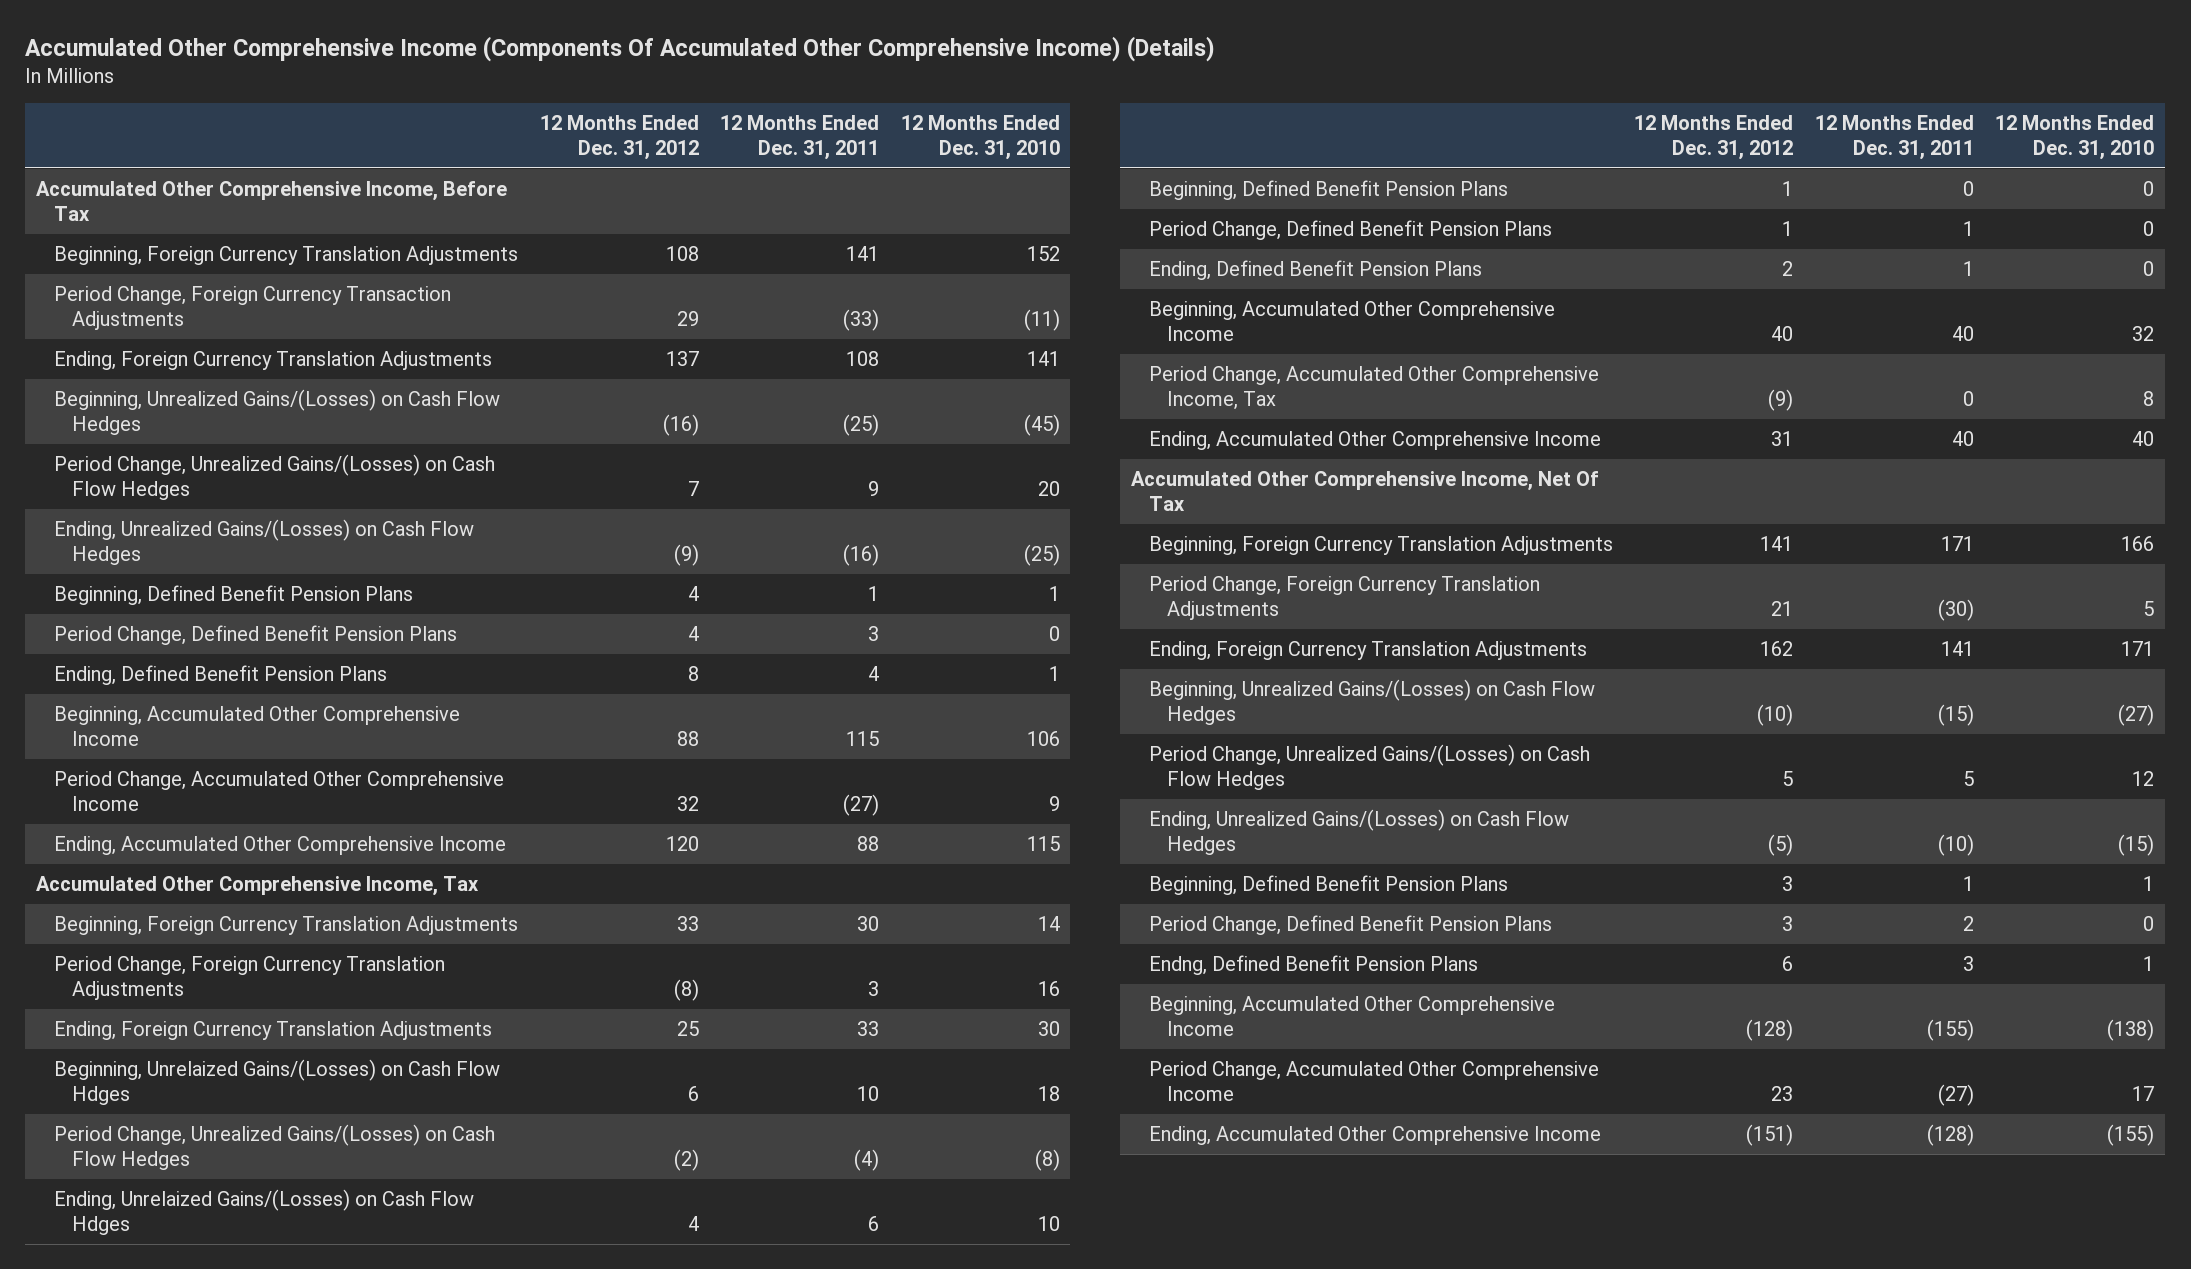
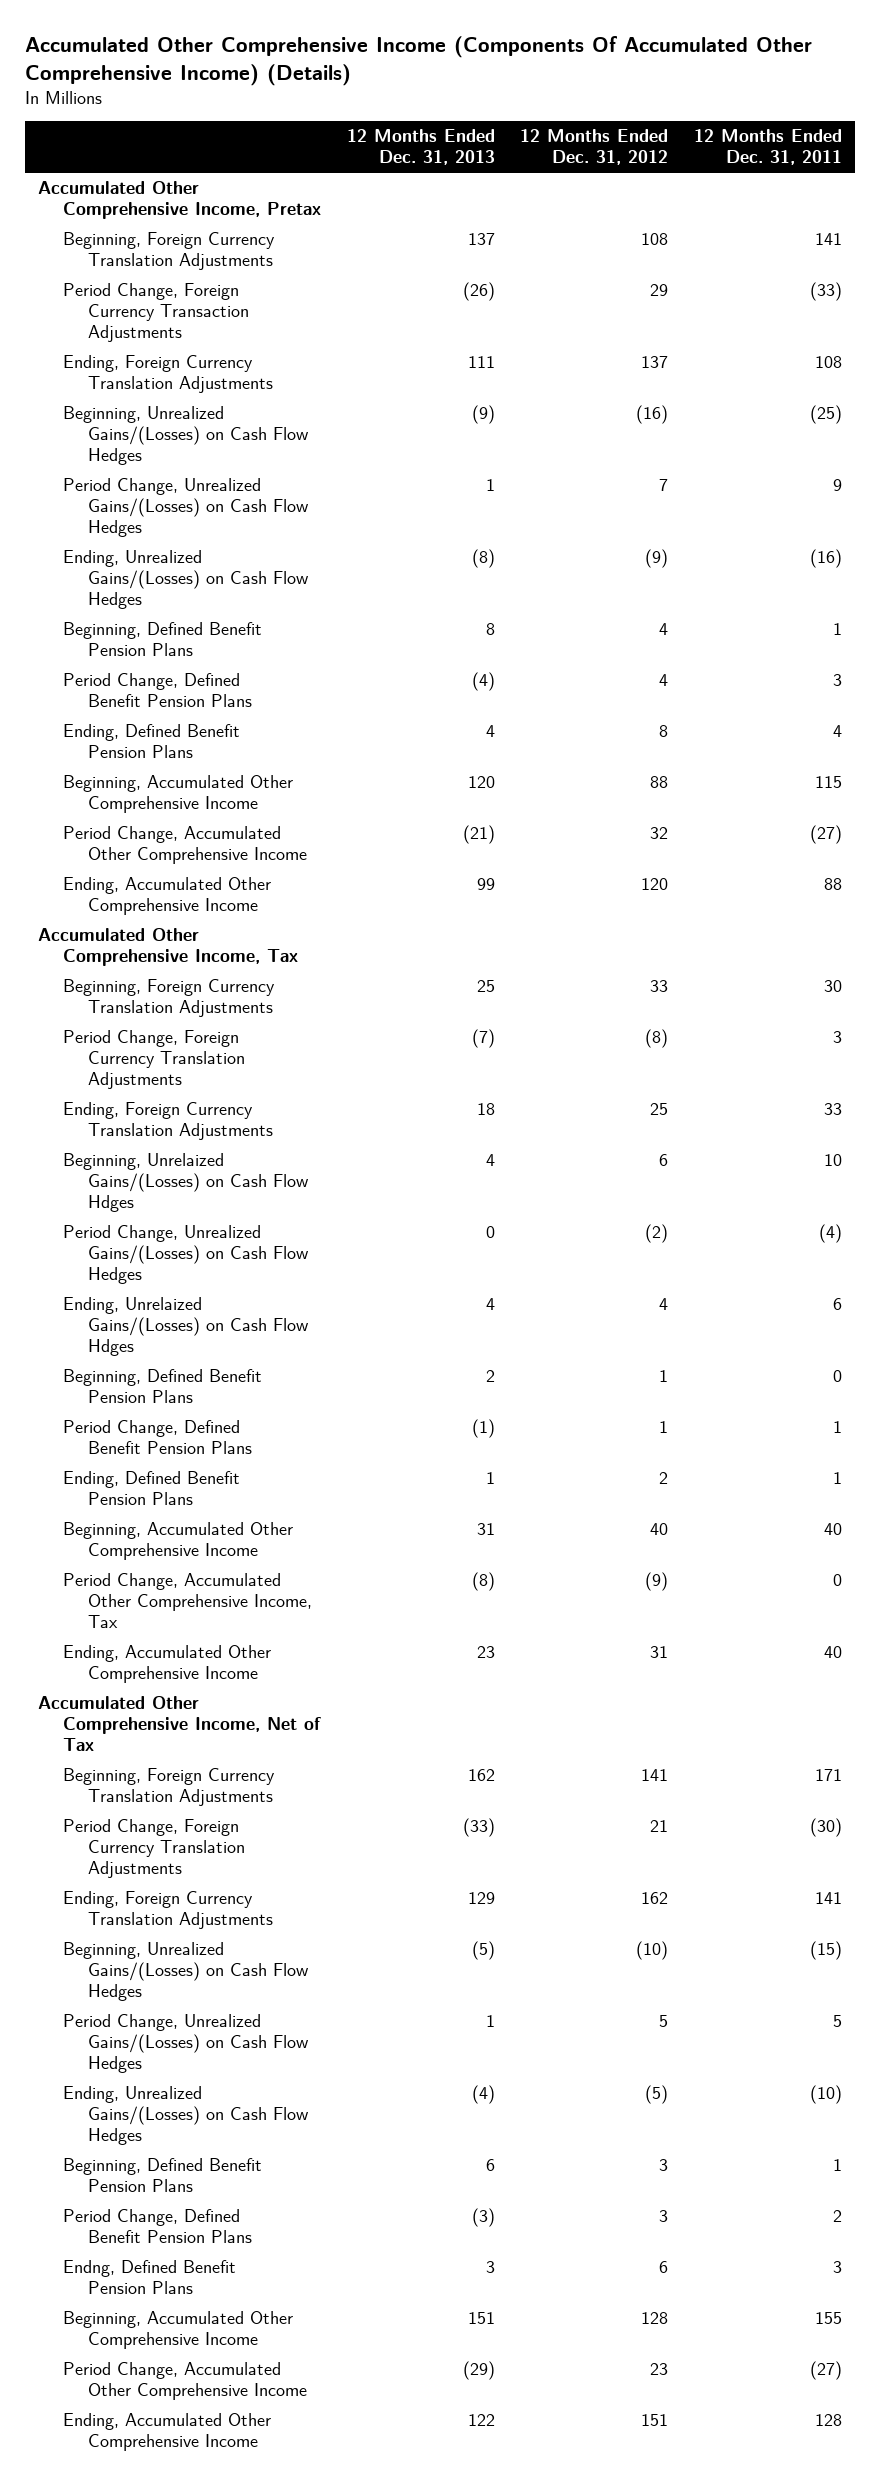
[900,115,1060,160] 12 Months Ended Dec. 31, 2010 -> none
none -> [346,129,495,166] 12 Months Ended Dec. 31, 2013
[36,181,508,222] Accumulated Other Comprehensive Income, Before Tax -> [37,181,322,220] Accumulated Other Comprehensive Income, Pretax
[1130,471,1599,512] Accumulated Other Comprehensive Income, Net Of Tax -> [37,1696,322,1752] Accumulated Other Comprehensive Income, Net of Tax
[1746,1019,1794,1042] (128) -> [641,2312,669,2325] 128
[1926,1019,1974,1042] (155) -> [814,2312,842,2325] 155
[1746,1124,1794,1147] (151) -> [641,2414,669,2427] 151
[1926,1124,1974,1147] (128) -> [814,2414,842,2427] 128

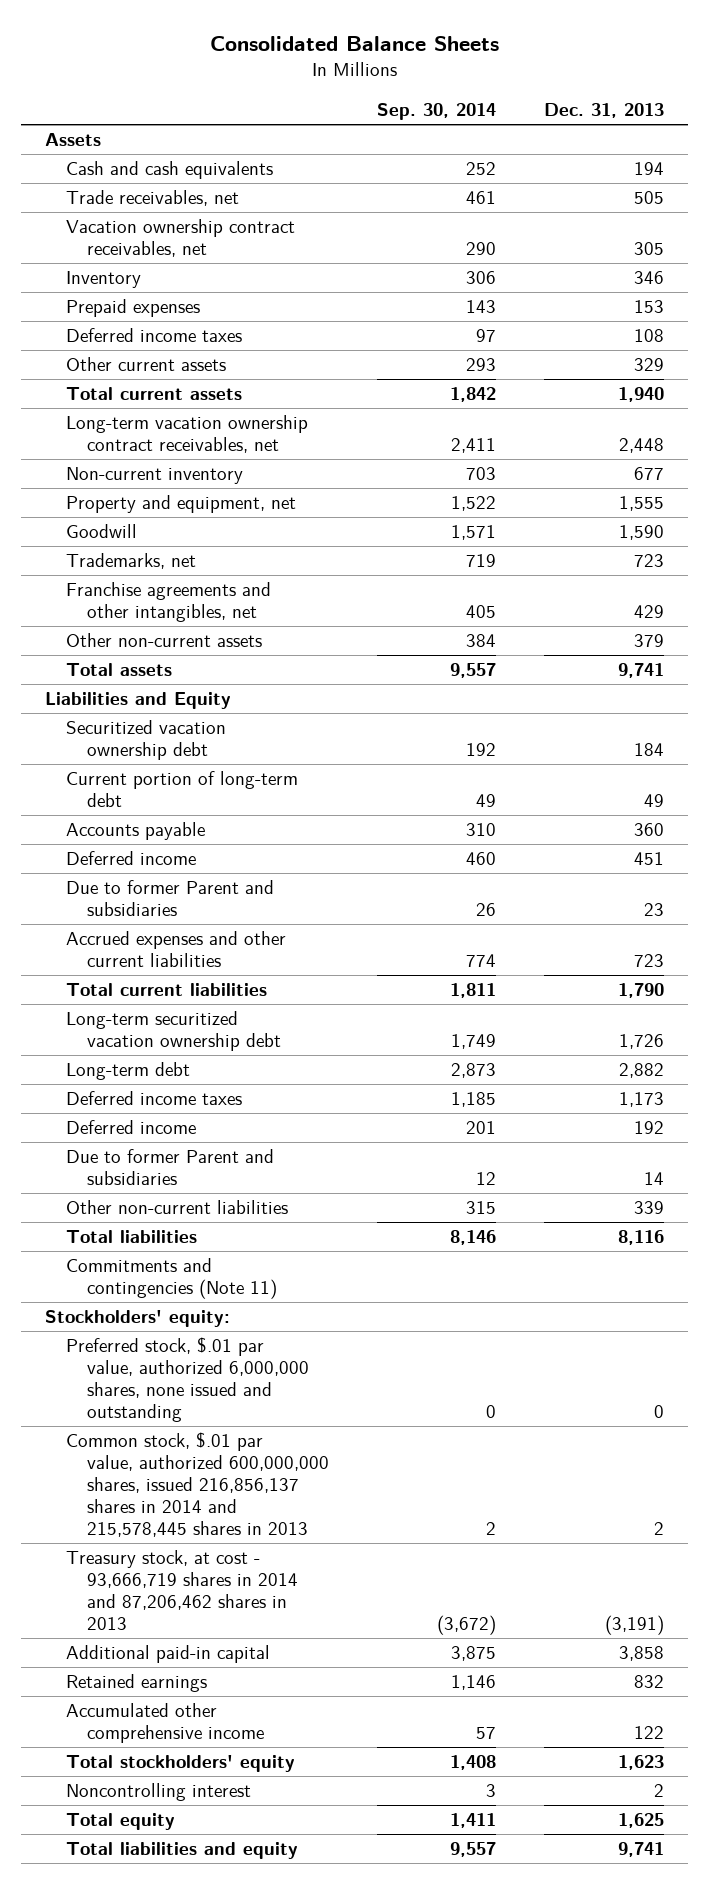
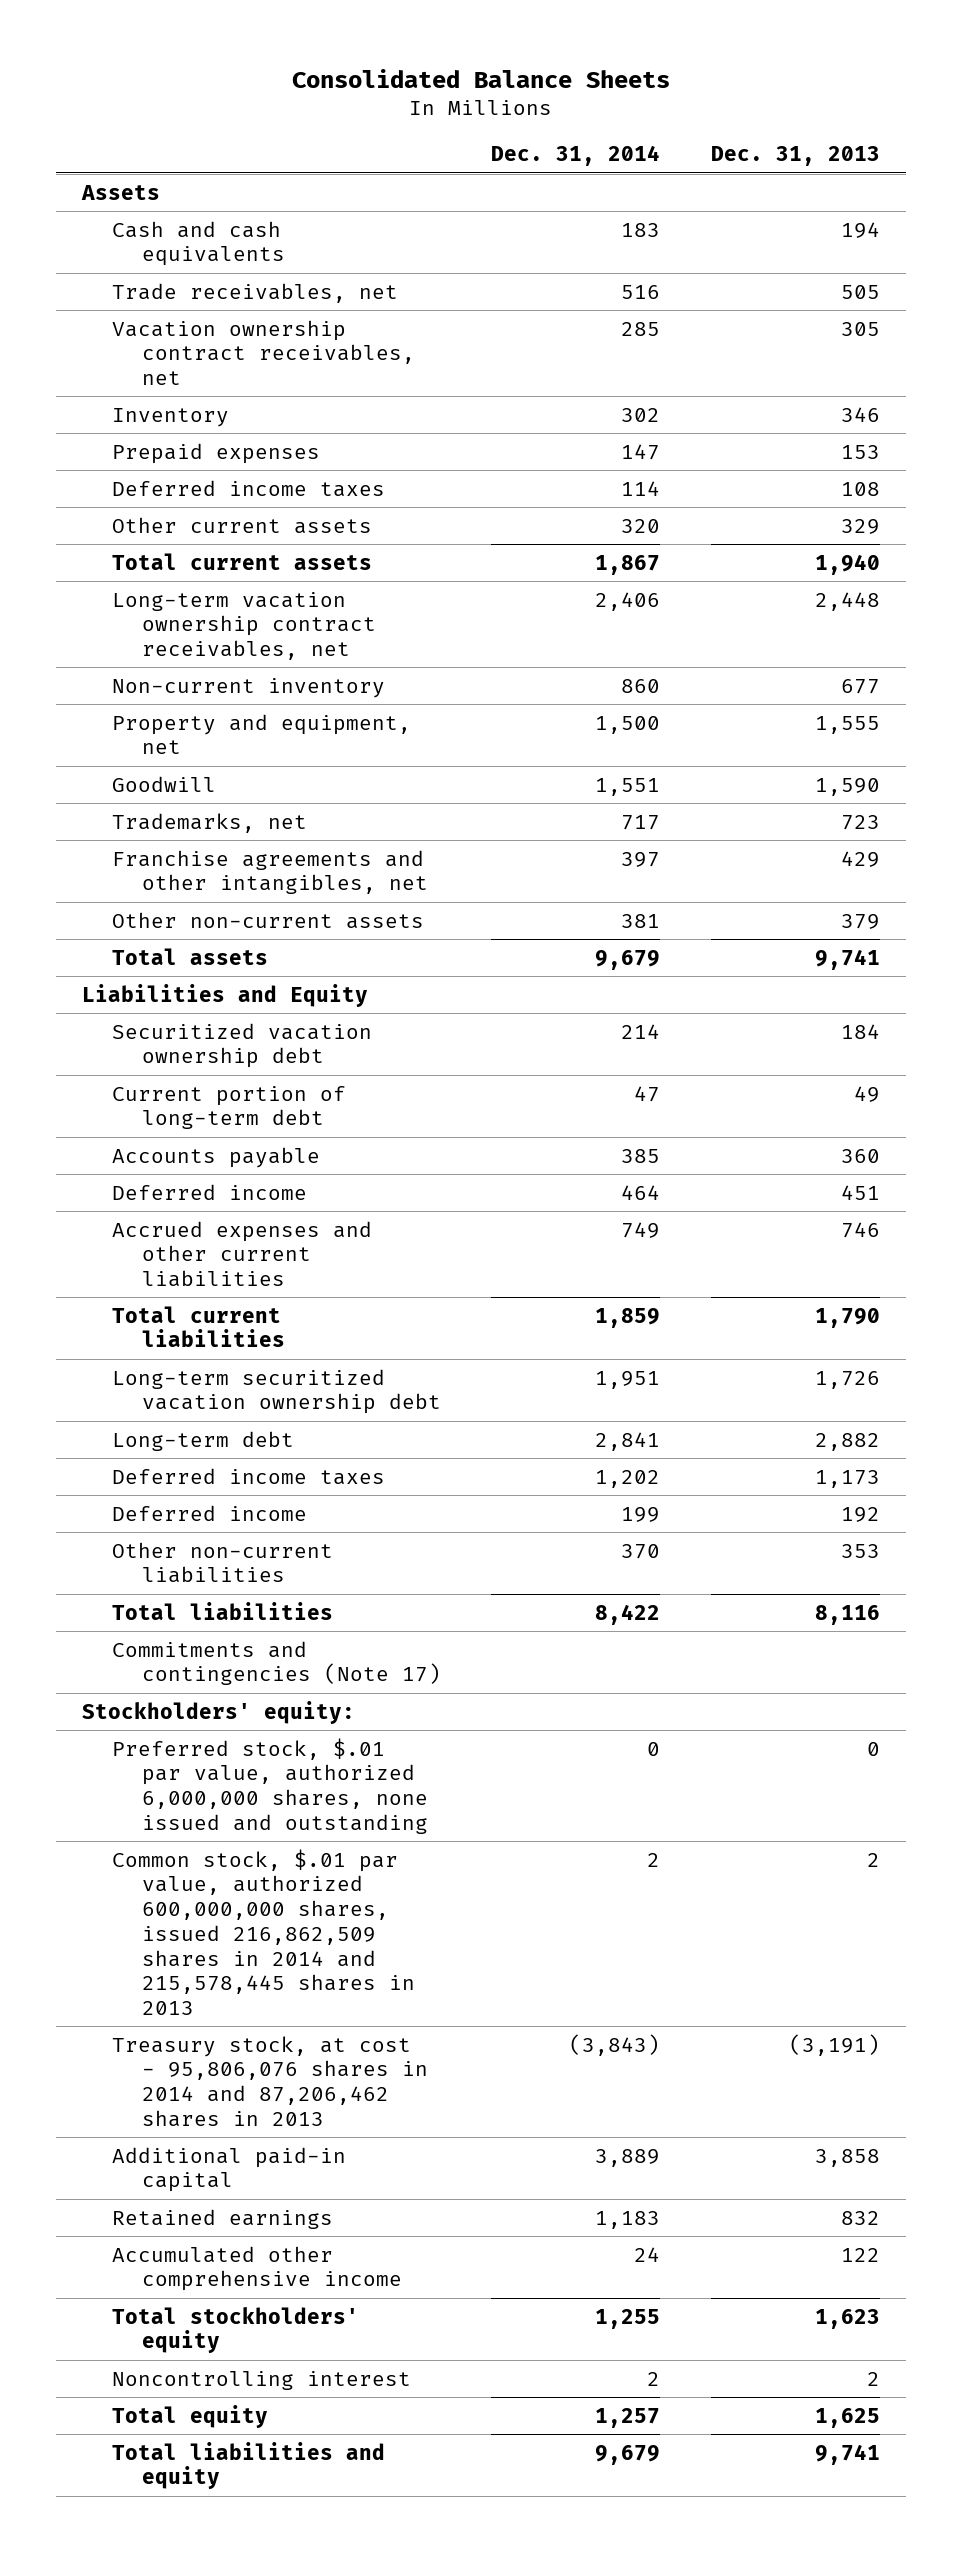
[376,103,496,121] Sep. 30, 2014 -> none
none -> [491,145,661,167] Dec. 31, 2014
[66,880,275,917] Due to former Parent and subsidiaries -> none
[634,954,665,968] 723 -> [841,1221,881,1238] 746
[66,1149,275,1186] Due to former Parent and subsidiaries -> none
[634,1201,665,1215] 339 -> [841,1543,881,1558] 353
[66,1258,277,1300] Commitments and contingencies (Note 11) -> [111,1640,441,1686] Commitments and contingencies (Note 17)
[66,1432,329,1538] Common stock, $.01 par value, authorized 600,000,000 shares, issued 216,856,137 shares in 2014 and 215,578,445 shares in 2013 -> [111,1848,415,2016] Common stock, $.01 par value, authorized 600,000,000 shares, issued 216,862,509 shares in 2014 and 215,578,445 shares in 2013
[66,1550,298,1631] Treasury stock, at cost - 93,666,719 shares in 2014 and 87,206,462 shares in 2013 -> [111,2035,428,2127] Treasury stock, at cost - 95,806,076 shares in 2014 and 87,206,462 shares in 2013

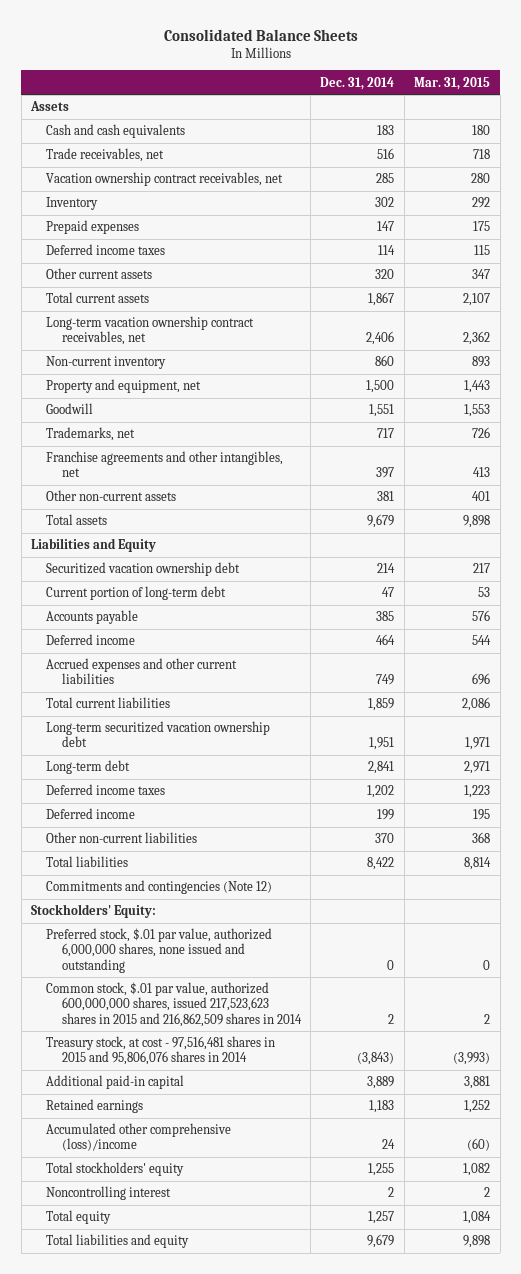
[711,146,881,167] Dec. 31, 2013 -> none
none -> [414,76,491,90] Mar. 31, 2015
[111,1640,441,1686] Commitments and contingencies (Note 17) -> [46,880,273,895] Commitments and contingencies (Note 12)
[81,1700,355,1724] Stockholders' equity: -> [31,904,157,919] Stockholders' Equity:
[111,1848,415,2016] Common stock, $.01 par value, authorized 600,000,000 shares, issued 216,862,509 shares in 2014 and 215,578,445 shares in 2013 -> [46,982,302,1027] Common stock, $.01 par value, authorized 600,000,000 shares, issued 217,523,623 shares in 2015 and 216,862,509 shares in 2014
[111,2035,428,2127] Treasury stock, at cost - 95,806,076 shares in 2014 and 87,206,462 shares in 2013 -> [46,1036,276,1066] Treasury stock, at cost - 97,516,481 shares in 2015 and 95,806,076 shares in 2014
[111,2245,402,2292] Accumulated other comprehensive income -> [46,1123,232,1152] Accumulated other comprehensive (loss)/income

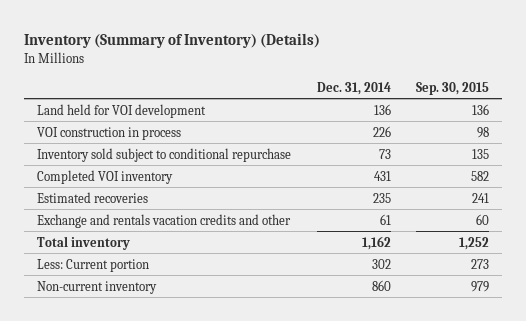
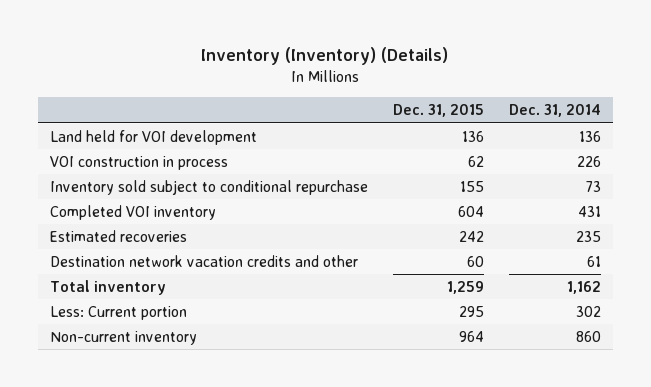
[24,32,321,48] Inventory (Summary of Inventory) (Details) -> [201,47,449,66] Inventory (Inventory) (Details)
[415,81,489,95] Sep. 30, 2015 -> none
none -> [392,104,484,118] Dec. 31, 2015
[37,213,292,228] Exchange and rentals vacation credits and other -> [50,254,359,267] Destination network vacation credits and other

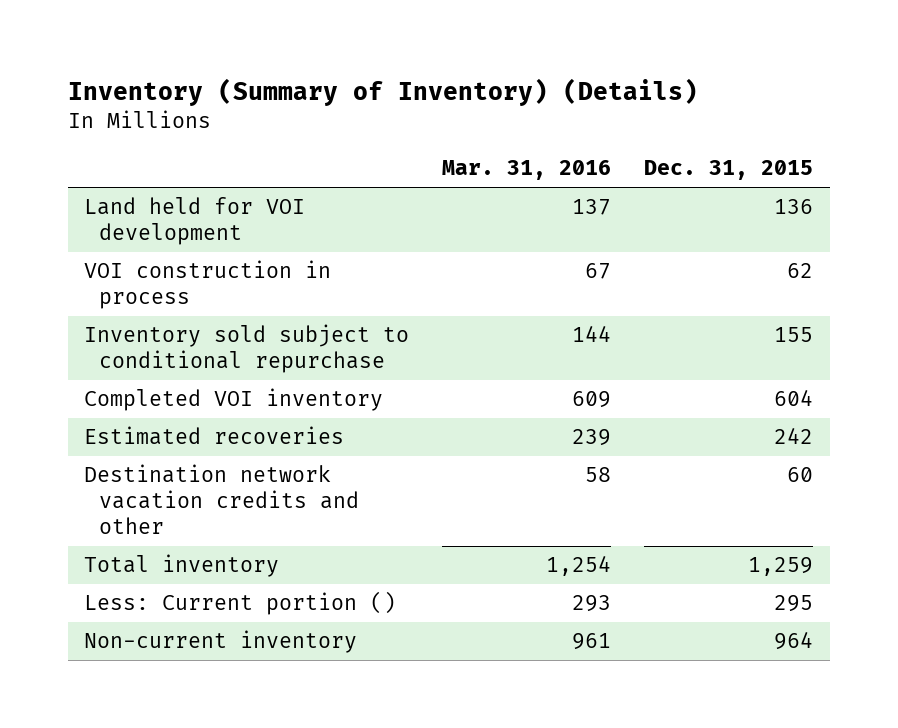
[201,47,449,66] Inventory (Inventory) (Details) -> [68,78,699,107] Inventory (Summary of Inventory) (Details)
[508,104,601,118] Dec. 31, 2014 -> none
none -> [442,160,612,181] Mar. 31, 2016
[50,305,188,320] Less: Current portion -> [84,591,397,616] Less: Current portion ()

